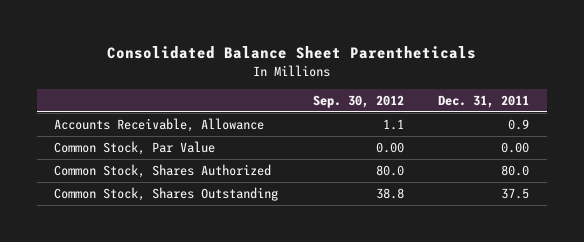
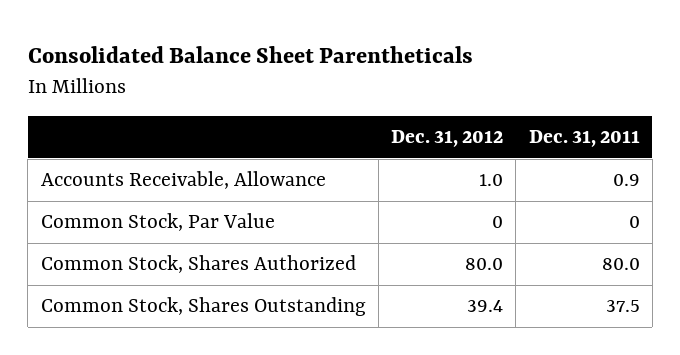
[312,94,404,108] Sep. 30, 2012 -> none
none -> [391,130,504,148] Dec. 31, 2012
[501,142,530,154] 0.00 -> [628,216,640,229] 0

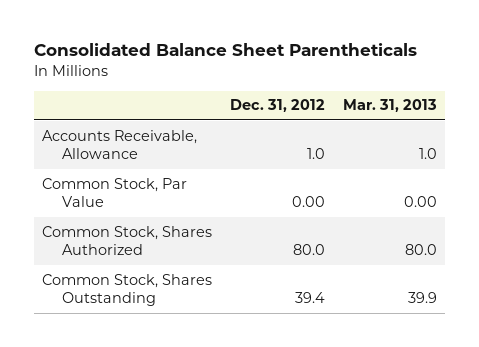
[528,130,640,148] Dec. 31, 2011 -> none
none -> [342,99,437,113] Mar. 31, 2013
[492,216,504,229] 0 -> [292,196,326,208] 0.00

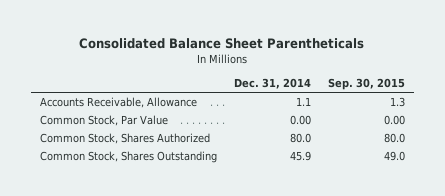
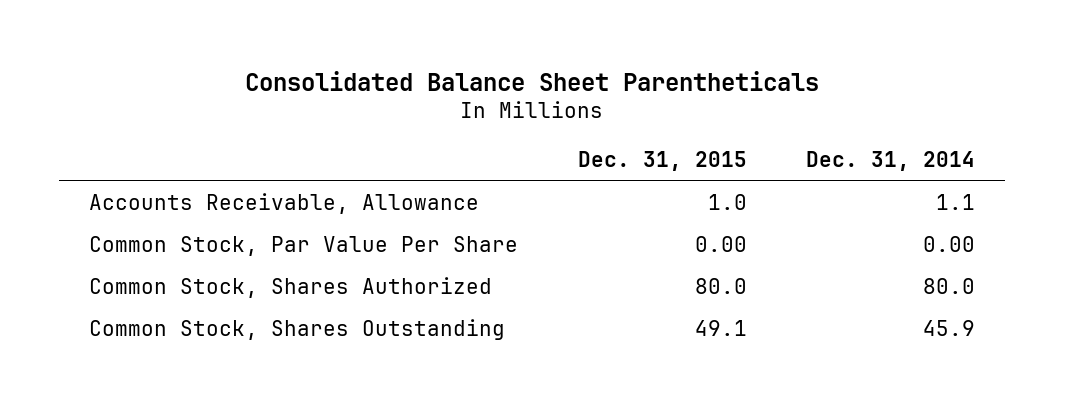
[328,78,406,91] Sep. 30, 2015 -> none
none -> [577,151,747,172] Dec. 31, 2015
[39,114,168,126] Common Stock, Par Value -> [89,236,519,257] Common Stock, Par Value Per Share

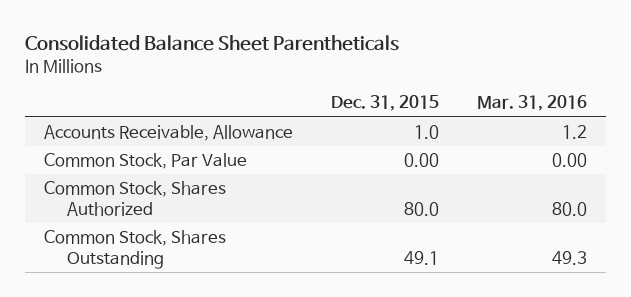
[806,151,976,172] Dec. 31, 2014 -> none
none -> [476,95,587,112] Mar. 31, 2016
[89,236,519,257] Common Stock, Par Value Per Share -> [43,153,247,170] Common Stock, Par Value

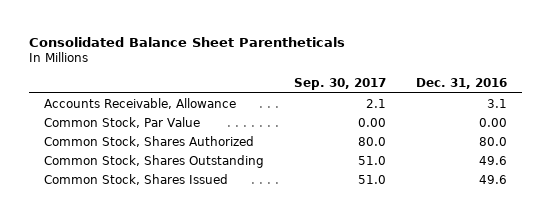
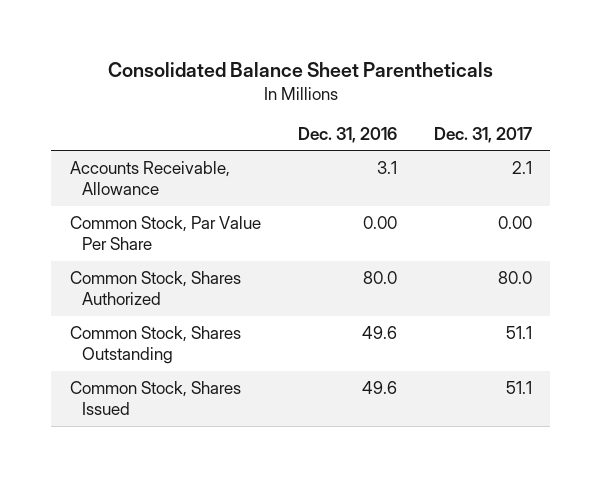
[293,78,386,91] Sep. 30, 2017 -> none
none -> [433,126,532,143] Dec. 31, 2017
[43,116,200,128] Common Stock, Par Value -> [69,216,261,251] Common Stock, Par Value Per Share

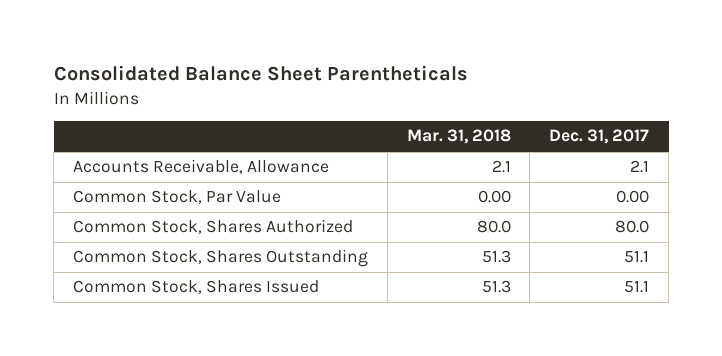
[297,126,397,143] Dec. 31, 2016 -> none
none -> [406,129,511,145] Mar. 31, 2018
[69,216,261,251] Common Stock, Par Value Per Share -> [73,190,282,205] Common Stock, Par Value

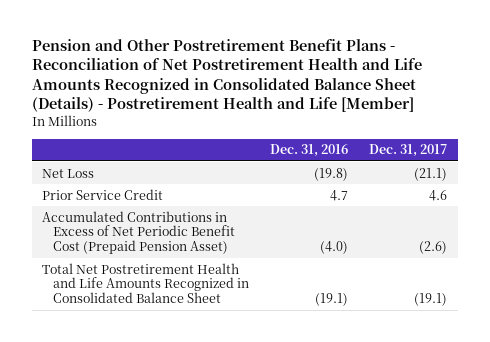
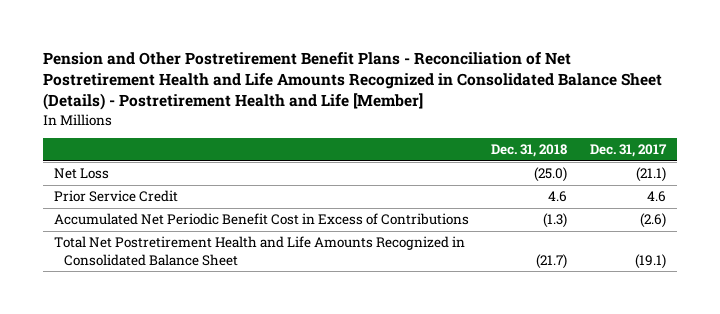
[270,144,349,158] Dec. 31, 2016 -> none
none -> [491,144,568,158] Dec. 31, 2018
[42,210,235,255] Accumulated Contributions in Excess of Net Periodic Benefit Cost (Prepaid Pension Asset) -> [53,213,469,226] Accumulated Net Periodic Benefit Cost in Excess of Contributions

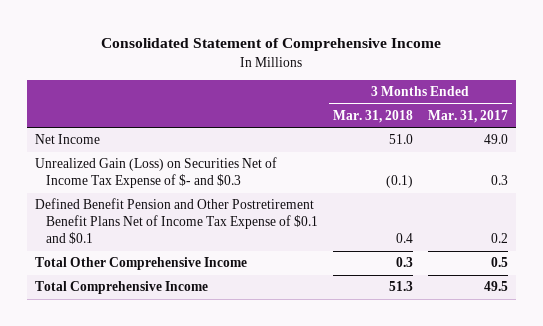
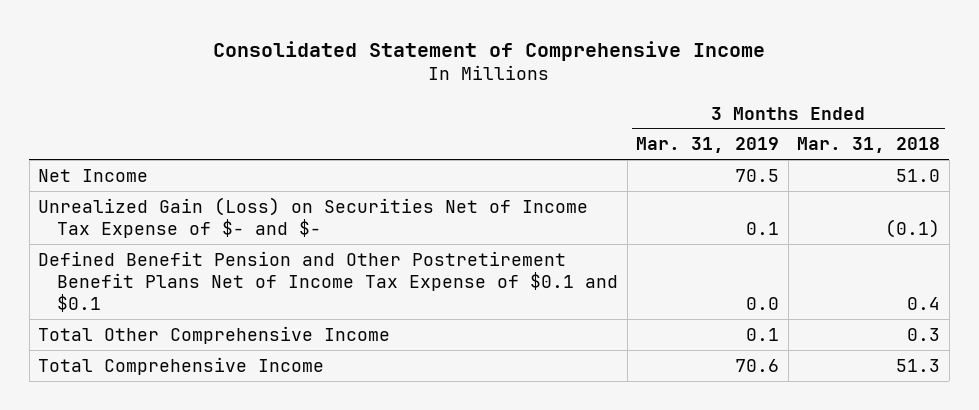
[427,109,508,123] Mar. 31, 2017 -> none
none -> [636,137,780,154] Mar. 31, 2019
[34,157,277,189] Unrealized Gain (Loss) on Securities Net of Income Tax Expense of $- and $0.3 -> [38,196,589,239] Unrealized Gain (Loss) on Securities Net of Income Tax Expense of $- and $-

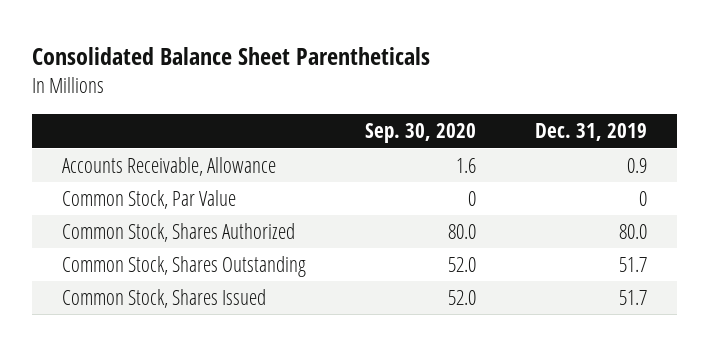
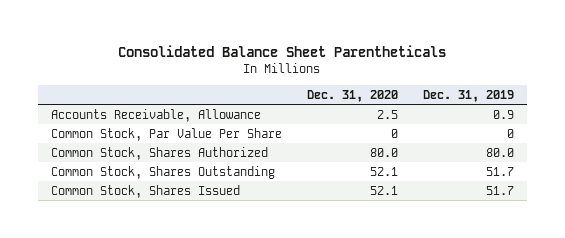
[364,123,476,144] Sep. 30, 2020 -> none
none -> [306,90,398,103] Dec. 31, 2020
[61,190,236,210] Common Stock, Par Value -> [50,127,282,141] Common Stock, Par Value Per Share

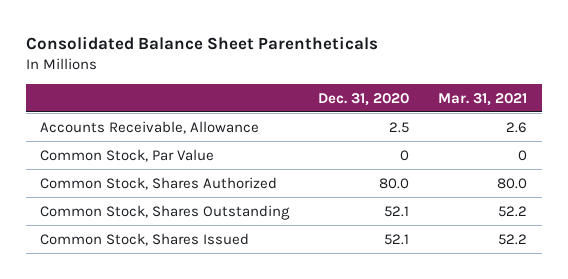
[423,90,515,103] Dec. 31, 2019 -> none
none -> [438,92,528,106] Mar. 31, 2021
[50,127,282,141] Common Stock, Par Value Per Share -> [40,148,215,162] Common Stock, Par Value

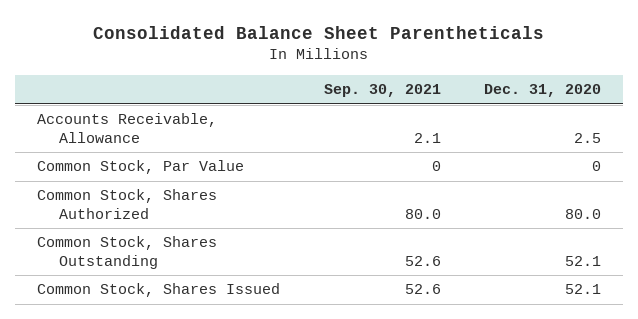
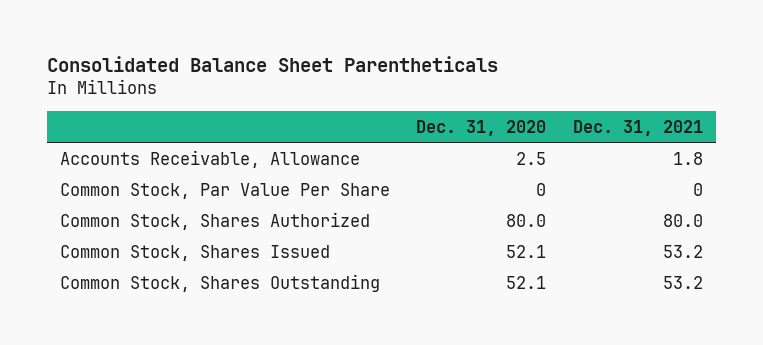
[323,84,441,98] Sep. 30, 2021 -> none
none -> [572,119,703,136] Dec. 31, 2021
[37,160,245,175] Common Stock, Par Value -> [59,182,390,199] Common Stock, Par Value Per Share
[37,236,218,269] Common Stock, Shares Outstanding -> [59,273,380,292] Common Stock, Shares Outstanding

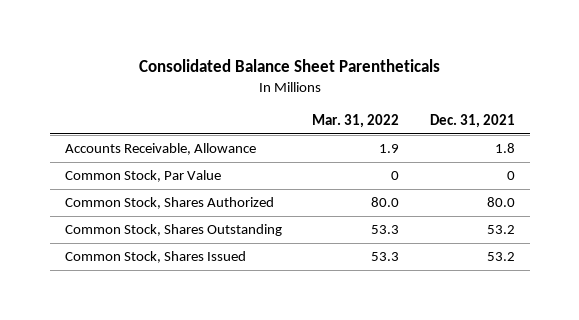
[416,119,547,136] Dec. 31, 2020 -> none
none -> [312,113,400,128] Mar. 31, 2022
[59,182,390,199] Common Stock, Par Value Per Share -> [64,170,221,183] Common Stock, Par Value
[59,244,330,261] Common Stock, Shares Issued -> [64,251,246,264] Common Stock, Shares Issued

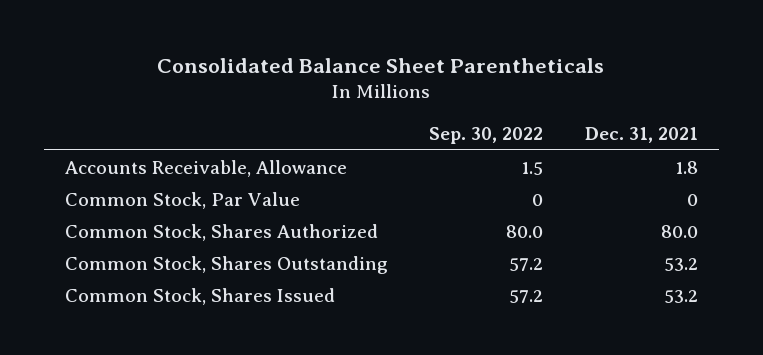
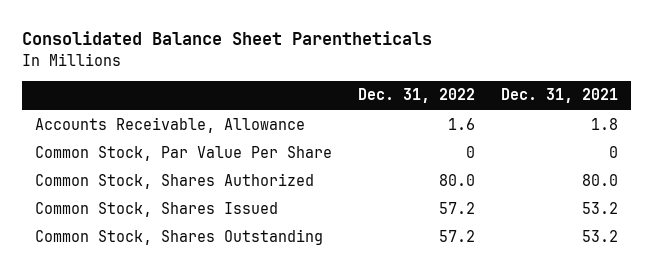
[429,126,544,144] Sep. 30, 2022 -> none
none -> [358,88,476,104] Dec. 31, 2022
[64,191,300,209] Common Stock, Par Value -> [35,145,333,161] Common Stock, Par Value Per Share
[64,255,388,274] Common Stock, Shares Outstanding -> [35,228,324,245] Common Stock, Shares Outstanding

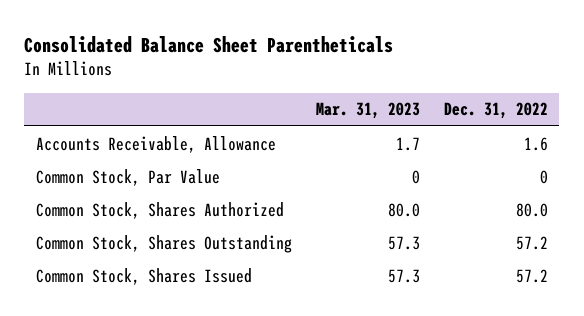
[500,88,618,104] Dec. 31, 2021 -> none
none -> [315,102,420,120] Mar. 31, 2023
[35,145,333,161] Common Stock, Par Value Per Share -> [36,168,221,186] Common Stock, Par Value
[35,201,279,217] Common Stock, Shares Issued -> [36,267,253,285] Common Stock, Shares Issued

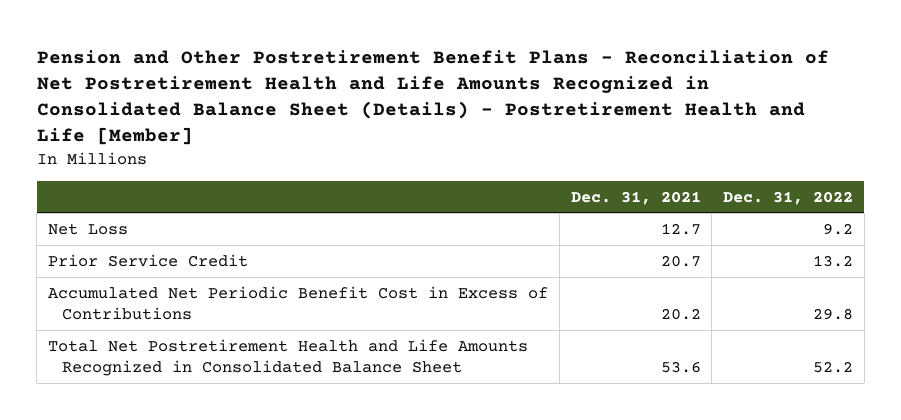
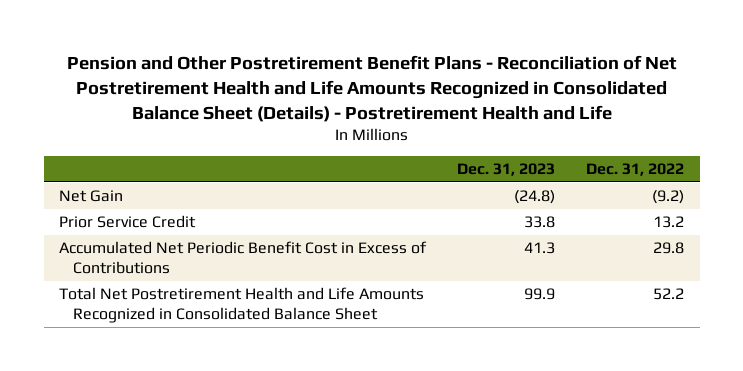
[36,49,829,146] Pension and Other Postretirement Benefit Plans - Reconciliation of Net Postretirement Health and Life Amounts Recognized in Consolidated Balance Sheet (Details) - Postretirement Health and Life [Member] -> [66,54,677,122] Pension and Other Postretirement Benefit Plans - Reconciliation of Net Postretirement Health and Life Amounts Recognized in Consolidated Balance Sheet (Details) - Postretirement Health and Life
[570,190,701,205] Dec. 31, 2021 -> none
none -> [457,163,556,177] Dec. 31, 2023
[48,222,129,235] Net Loss -> [59,190,124,203] Net Gain
[823,222,854,235] 9.2 -> [652,190,685,205] (9.2)

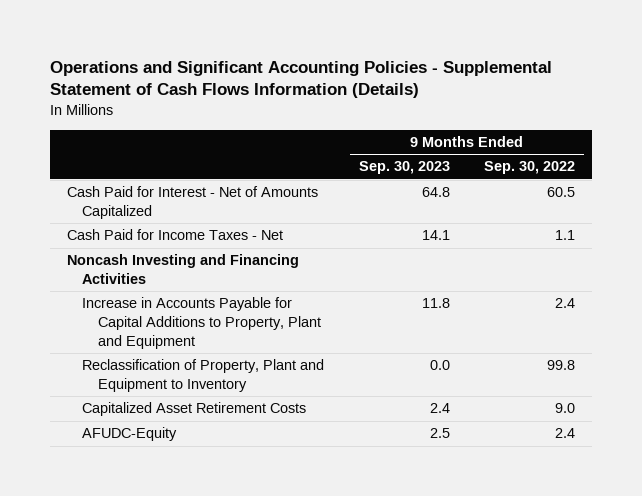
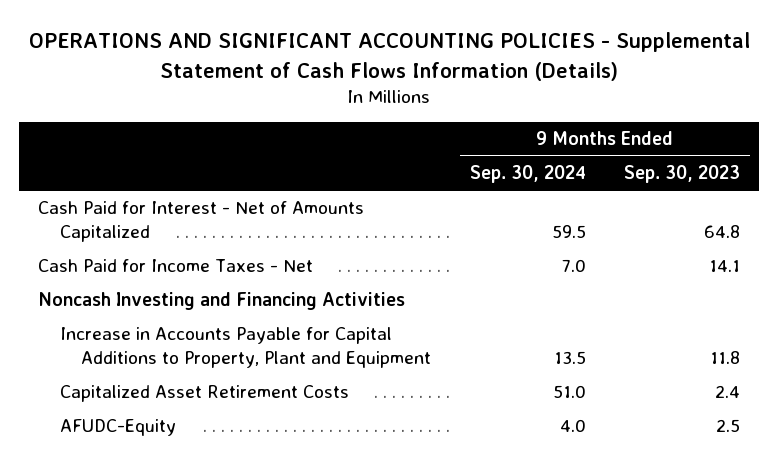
[50,60,553,99] Operations and Significant Accounting Policies - Supplemental Statement of Cash Flows Information (Details) -> [29,32,751,81] OPERATIONS AND SIGNIFICANT ACCOUNTING POLICIES - Supplemental Statement of Cash Flows Information (Details)
[484,161,576,175] Sep. 30, 2022 -> none
none -> [469,165,586,184] Sep. 30, 2024
[82,359,325,392] Reclassification of Property, Plant and Equipment to Inventory -> none

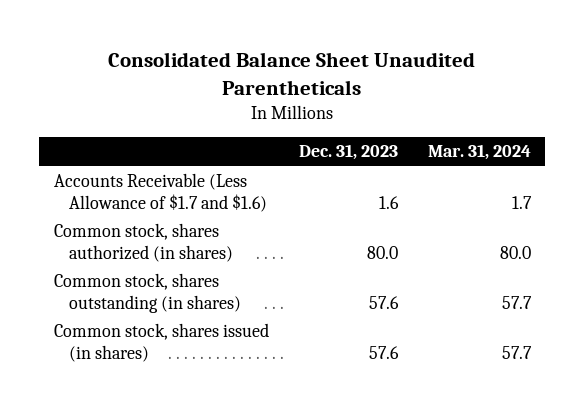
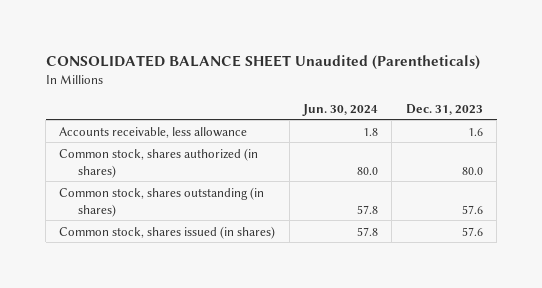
[108,52,476,96] Consolidated Balance Sheet Unaudited Parentheticals -> [45,55,480,71] CONSOLIDATED BALANCE SHEET Unaudited (Parentheticals)
[427,144,531,161] Mar. 31, 2024 -> none
none -> [302,103,379,116] Jun. 30, 2024
[54,173,268,213] Accounts Receivable (Less Allowance of $1.7 and $1.6) -> [59,126,248,138] Accounts receivable, less allowance

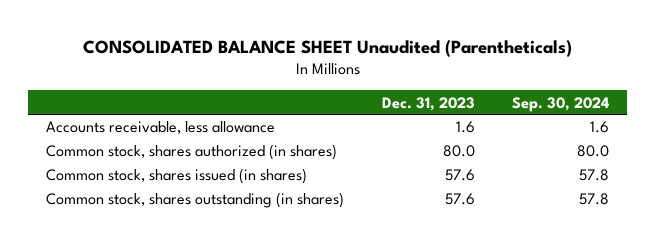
[302,103,379,116] Jun. 30, 2024 -> none
none -> [511,96,609,112] Sep. 30, 2024
[59,186,265,217] Common stock, shares outstanding (in shares) -> [46,192,345,209] Common stock, shares outstanding (in shares)

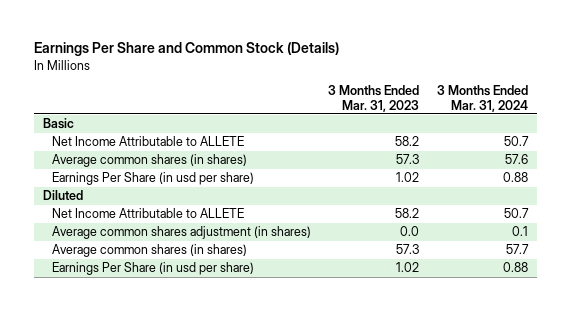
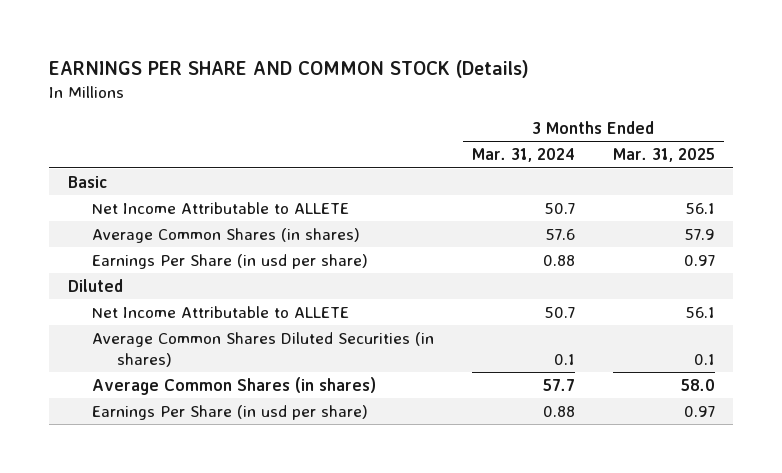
[33,42,339,57] Earnings Per Share and Common Stock (Details) -> [48,60,529,79] EARNINGS PER SHARE AND COMMON STOCK (Details)
[328,85,420,112] 3 Months Ended Mar. 31, 2023 -> none
none -> [612,148,715,163] Mar. 31, 2025
[51,154,247,168] Average common shares (in shares) -> [92,227,361,243] Average Common Shares (in shares)
[51,226,311,240] Average common shares adjustment (in shares) -> [92,331,435,367] Average Common Shares Diluted Securities (in shares)
[51,244,247,258] Average common shares (in shares) -> [92,376,377,395] Average Common Shares (in shares)

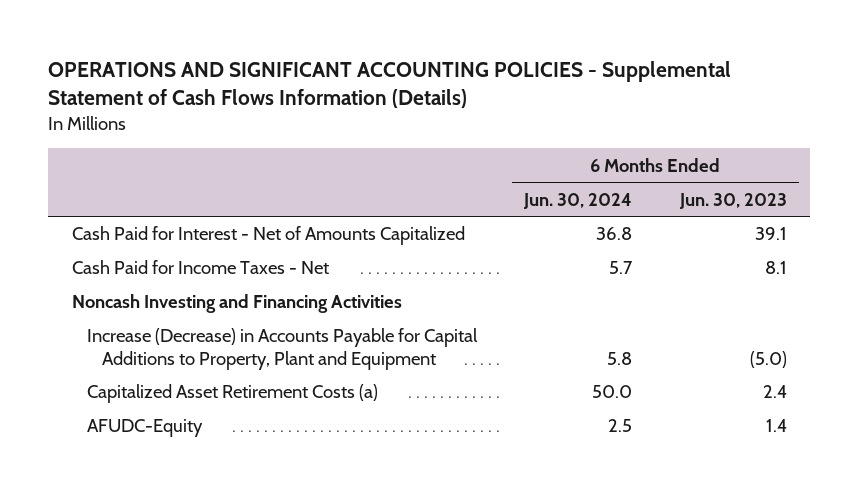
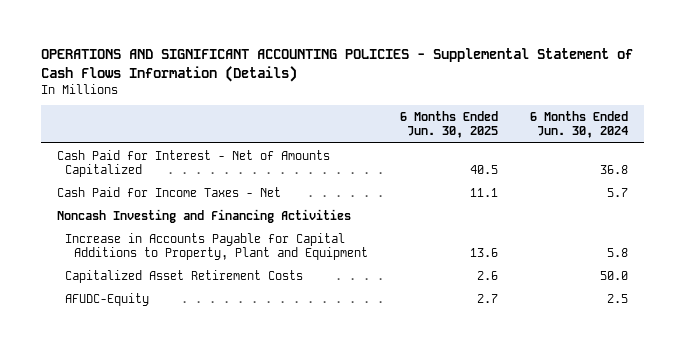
[678,192,787,209] Jun. 30, 2023 -> none
none -> [400,110,499,139] 6 Months Ended Jun. 30, 2025
[86,328,478,370] Increase (Decrease) in Accounts Payable for Capital Additions to Property, Plant and Equipment -> [65,232,369,261] Increase in Accounts Payable for Capital Additions to Property, Plant and Equipment
[86,384,378,404] Capitalized Asset Retirement Costs (a) -> [65,269,304,283] Capitalized Asset Retirement Costs

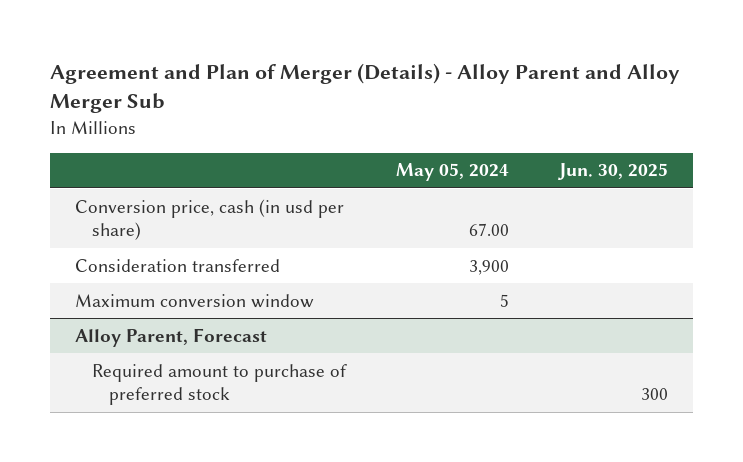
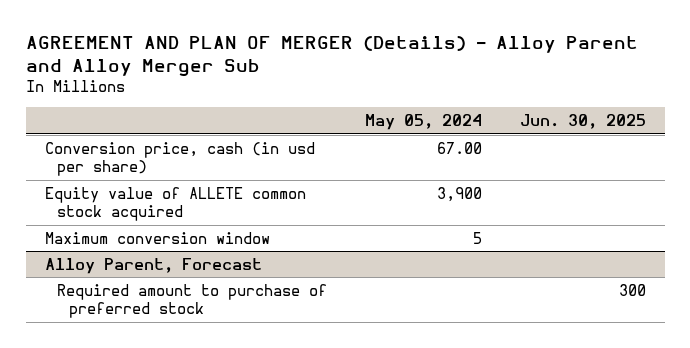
[50,63,681,114] Agreement and Plan of Merger (Details) - Alloy Parent and Alloy Merger Sub -> [25,35,638,78] AGREEMENT AND PLAN OF MERGER (Details) - Alloy Parent and Alloy Merger Sub
[74,258,280,272] Consideration transferred -> [44,186,306,222] Equity value of ALLETE common stock acquired

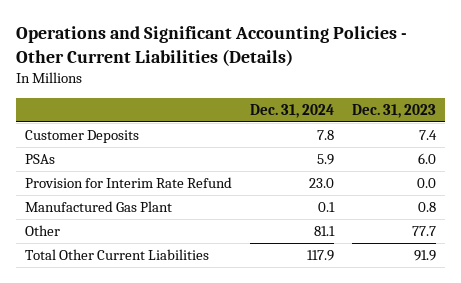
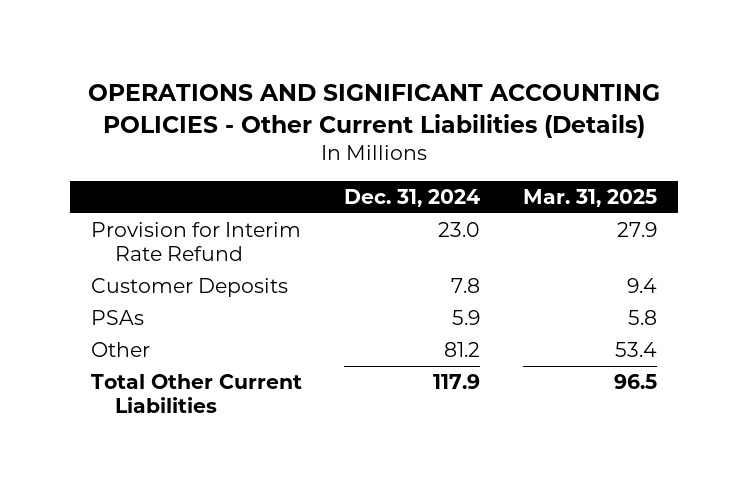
[16,26,408,66] Operations and Significant Accounting Policies - Other Current Liabilities (Details) -> [87,84,660,139] OPERATIONS AND SIGNIFICANT ACCOUNTING POLICIES - Other Current Liabilities (Details)
[352,103,437,118] Dec. 31, 2023 -> none
none -> [522,188,657,207] Mar. 31, 2025
[25,176,233,188] Provision for Interim Rate Refund -> [91,222,302,262] Provision for Interim Rate Refund
[25,200,173,212] Manufactured Gas Plant -> none
[314,225,336,236] 81.1 -> [444,342,481,358] 81.2

